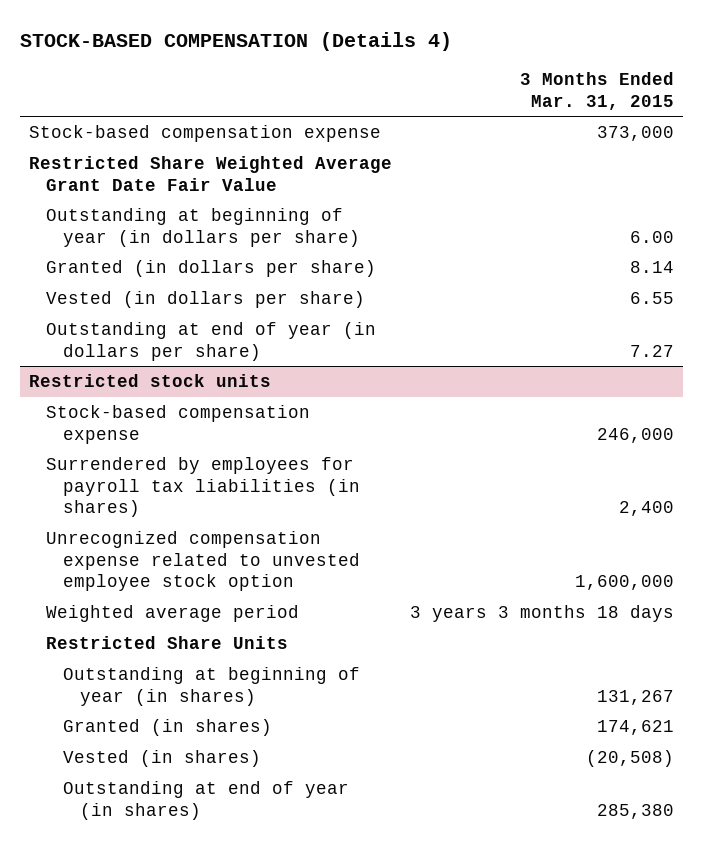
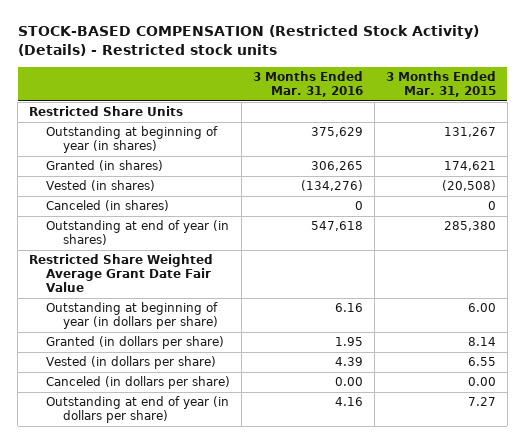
[19,31,452,51] STOCK-BASED COMPENSATION (Details 4) -> [17,25,479,56] STOCK-BASED COMPENSATION (Restricted Stock Activity) (Details) - Restricted stock units
none -> [252,71,363,98] 3 Months Ended Mar. 31, 2016
[28,125,381,143] Stock-based compensation expense -> none
[28,374,271,388] Restricted stock units -> none
[45,405,310,444] Stock-based compensation expense -> none
[45,457,361,518] Surrendered by employees for payroll tax liabilities (in shares) -> none
[45,531,361,592] Unrecognized compensation expense related to unvested employee stock option -> none
[45,605,299,623] Weighted average period -> none
none -> [45,200,169,212] Canceled (in shares)
[28,156,392,191] Restricted Share Weighted Average Grant Date Fair Value -> [29,254,214,293] Restricted Share Weighted Average Grant Date Fair Value
[45,208,361,247] Outstanding at beginning of year (in dollars per share) -> [45,302,218,330] Outstanding at beginning of year (in dollars per share)
[45,260,376,278] Granted (in dollars per share) -> [45,336,224,350] Granted (in dollars per share)
[45,291,365,309] Vested (in dollars per share) -> [45,356,216,370] Vested (in dollars per share)
none -> [45,376,230,390] Canceled (in dollars per share)
[45,322,376,361] Outstanding at end of year (in dollars per share) -> [45,396,229,424] Outstanding at end of year (in dollars per share)

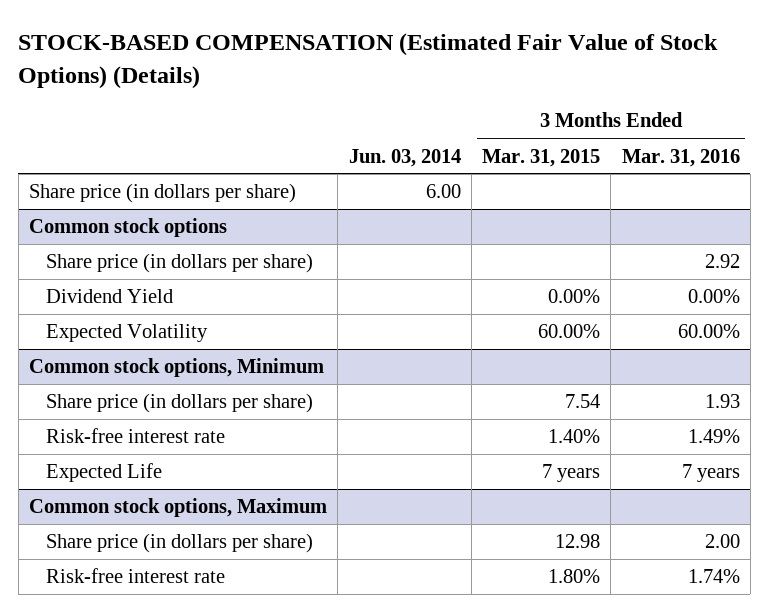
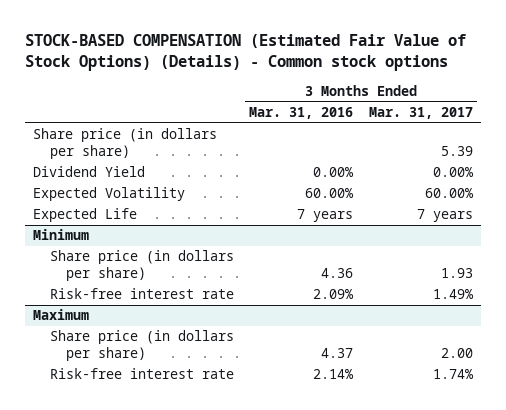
[18,33,719,89] STOCK-BASED COMPENSATION (Estimated Fair Value of Stock Options) (Details) -> [25,33,467,71] STOCK-BASED COMPENSATION (Estimated Fair Value of Stock Options) (Details) - Common stock options
[348,148,461,167] Jun. 03, 2014 -> none
[482,148,601,167] Mar. 31, 2015 -> none
none -> [368,106,473,119] Mar. 31, 2017
[29,218,228,238] Common stock options -> none
[45,253,313,274] Share price (in dollars per share) -> none
[29,358,325,378] Common stock options, Minimum -> none
[45,393,313,414] Share price (in dollars per share) -> none
[45,428,225,444] Risk-free interest rate -> none
[29,498,328,518] Common stock options, Maximum -> none
none -> [32,229,89,241] Minimum
[704,534,740,549] 2.00 -> [321,268,354,279] 4.36
[687,569,740,584] 1.74% -> [313,289,355,300] 2.09%
none -> [32,309,89,321] Maximum
none -> [49,330,234,362] Share price (in dollars per share)
none -> [49,368,234,380] Risk-free interest rate

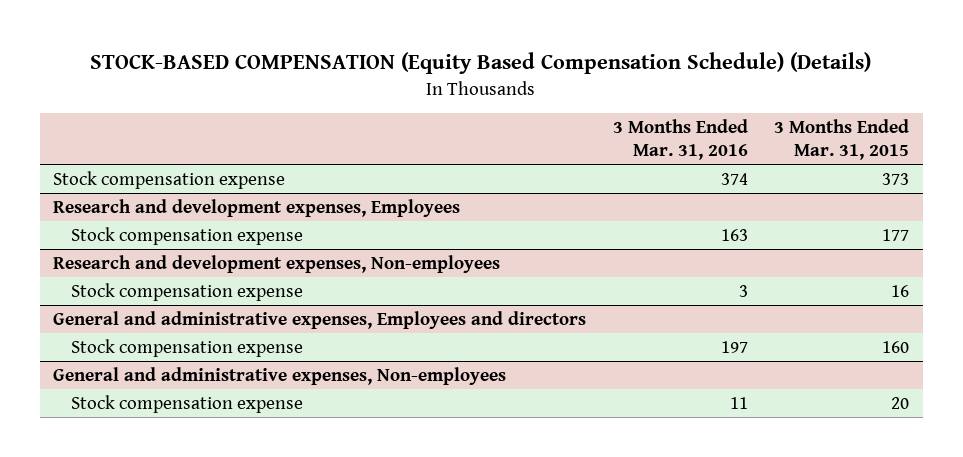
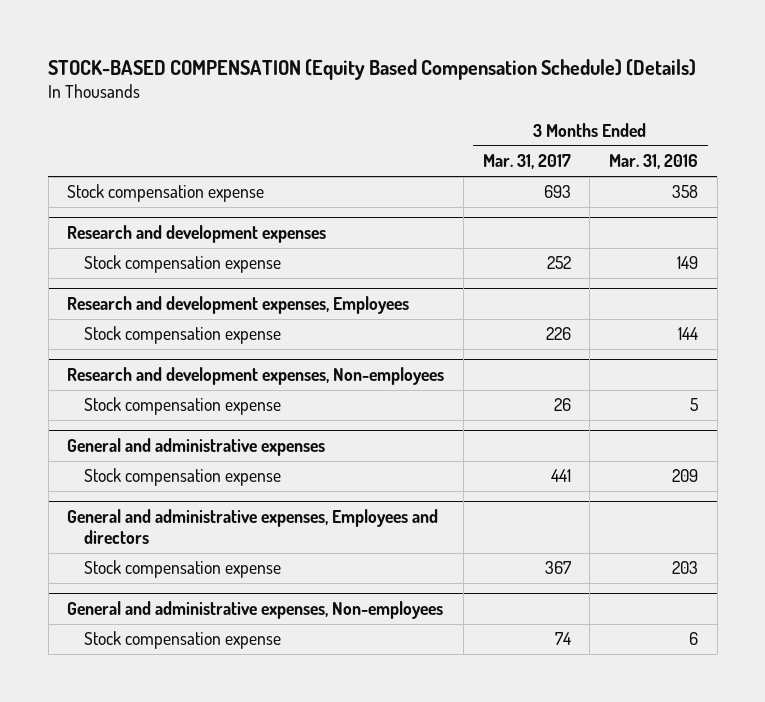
[774,119,910,160] 3 Months Ended Mar. 31, 2015 -> none
none -> [482,154,571,170] Mar. 31, 2017
[720,172,748,185] 374 -> [672,185,699,199] 358
none -> [67,225,327,244] Research and development expenses
none -> [83,255,281,274] Stock compensation expense
[720,228,748,241] 163 -> [678,327,699,341] 144
[738,284,748,297] 3 -> [690,398,699,412] 5
none -> [67,438,326,457] General and administrative expenses
none -> [83,468,281,487] Stock compensation expense
[720,340,748,353] 197 -> [672,561,699,575] 203
[729,396,748,409] 11 -> [689,632,699,646] 6

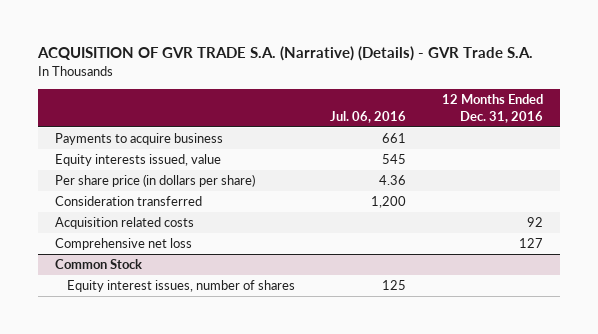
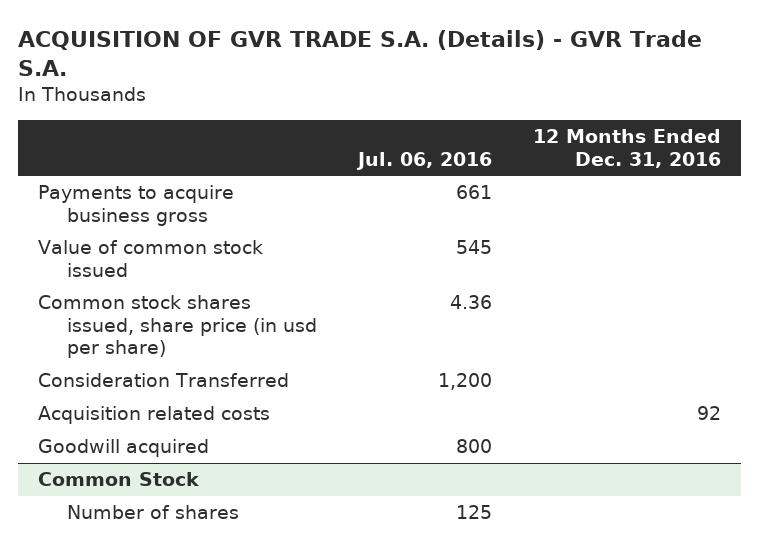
[36,46,533,62] ACQUISITION OF GVR TRADE S.A. (Narrative) (Details) - GVR Trade S.A. -> [17,29,702,76] ACQUISITION OF GVR TRADE S.A. (Details) - GVR Trade S.A.
[55,133,224,146] Payments to acquire business -> [38,185,235,226] Payments to acquire business gross
[55,154,222,167] Equity interests issued, value -> [38,240,264,277] Value of common stock issued
[55,174,256,188] Per share price (in dollars per share) -> [38,295,317,359] Common stock shares issued, share price (in usd per share)
[55,196,203,207] Consideration transferred -> [38,373,290,388] Consideration Transferred
[55,238,193,251] Comprehensive net loss -> none
none -> [38,439,210,458] Goodwill acquired
[67,280,296,293] Equity interest issues, number of shares -> [66,505,239,520] Number of shares

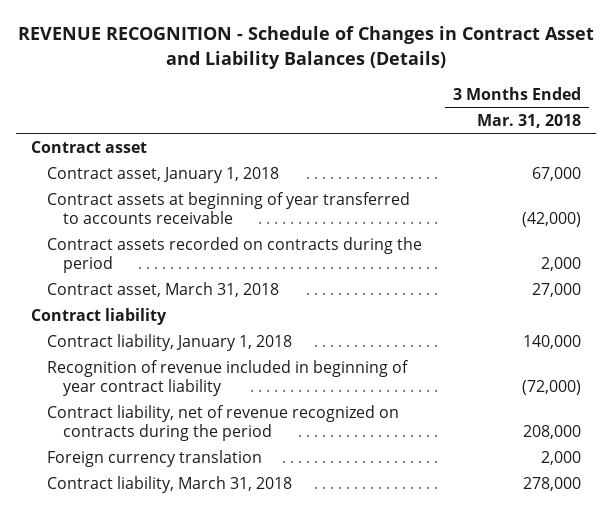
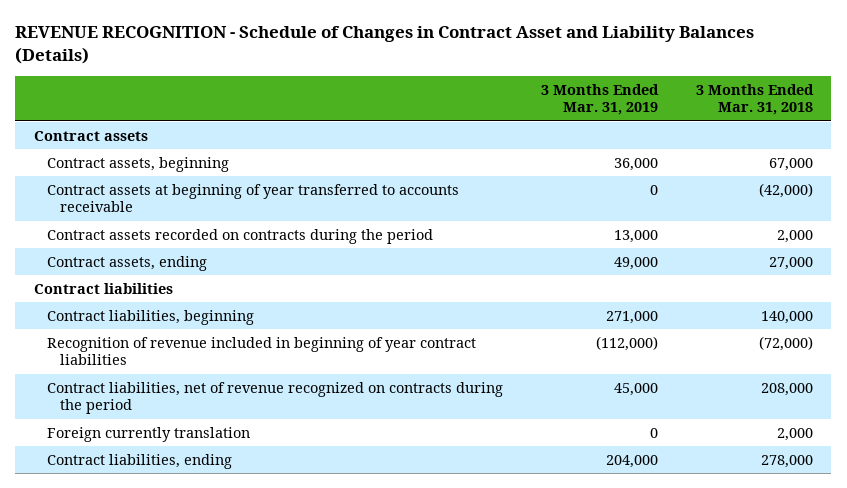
none -> [540,83,659,116] 3 Months Ended Mar. 31, 2019
[31,140,148,153] Contract asset -> [34,131,149,142] Contract assets
[47,166,280,183] Contract asset, January 1, 2018 -> [47,157,230,173] Contract assets, beginning
[47,281,280,297] Contract asset, March 31, 2018 -> [47,256,208,272] Contract assets, ending
[31,307,168,325] Contract liability -> [34,283,174,295] Contract liabilities
[47,333,293,351] Contract liability, January 1, 2018 -> [47,310,255,326] Contract liabilities, beginning
[47,359,410,396] Recognition of revenue included in beginning of year contract liability -> [47,337,477,366] Recognition of revenue included in beginning of year contract liabilities
[47,404,400,441] Contract liability, net of revenue recognized on contracts during the period -> [47,382,504,415] Contract liabilities, net of revenue recognized on contracts during the period
[47,449,263,467] Foreign currency translation -> [47,427,251,443] Foreign currently translation
[47,475,293,493] Contract liability, March 31, 2018 -> [47,454,233,470] Contract liabilities, ending

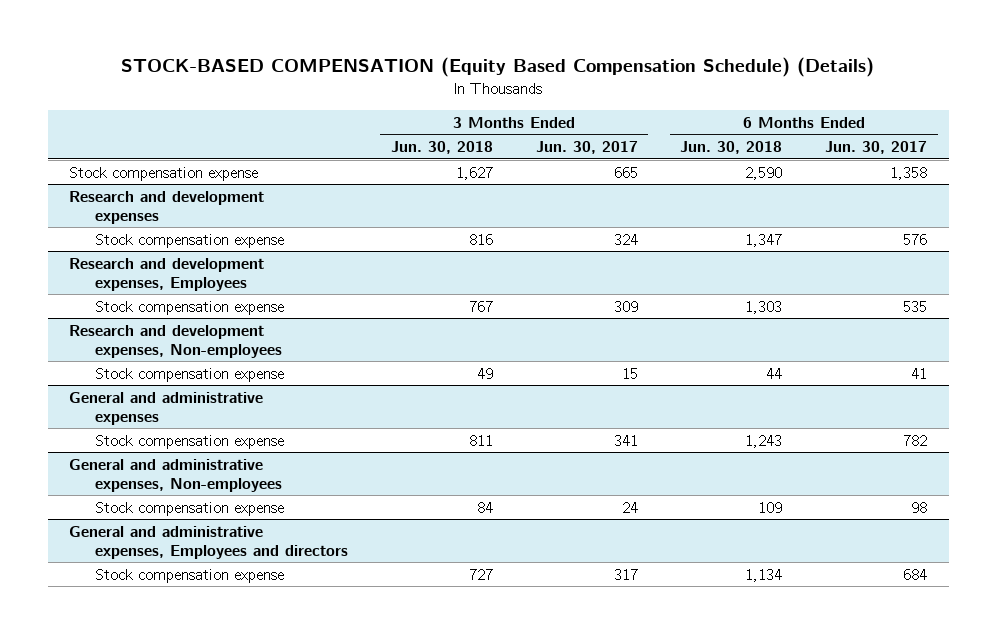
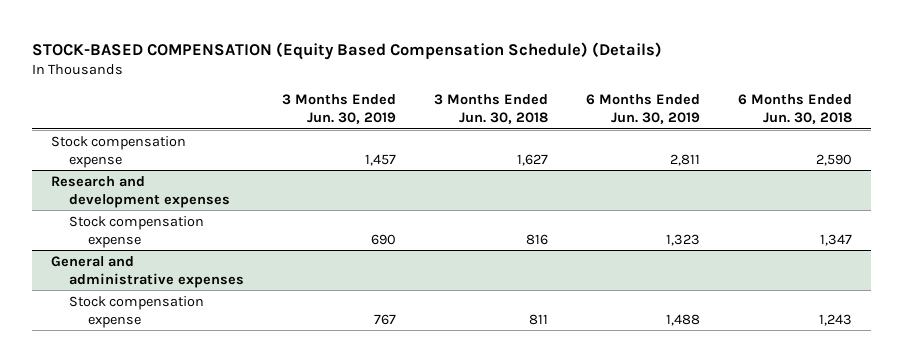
[535,141,638,155] Jun. 30, 2017 -> none
[825,141,928,155] Jun. 30, 2017 -> none
none -> [282,94,397,125] 3 Months Ended Jun. 30, 2019
none -> [586,94,701,125] 6 Months Ended Jun. 30, 2019
[69,257,265,291] Research and development expenses, Employees -> none
[94,300,284,315] Stock compensation expense -> none
[69,324,282,358] Research and development expenses, Non-employees -> none
[94,367,284,382] Stock compensation expense -> none
[69,458,282,492] General and administrative expenses, Non-employees -> none
[94,501,284,516] Stock compensation expense -> none
[69,525,348,559] General and administrative expenses, Employees and directors -> none
[94,568,284,583] Stock compensation expense -> none

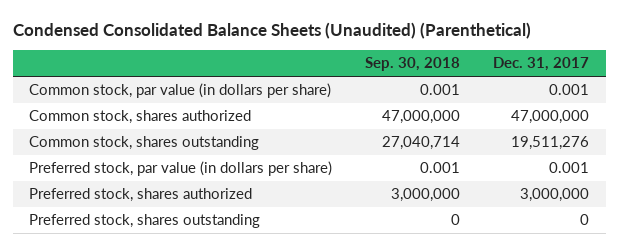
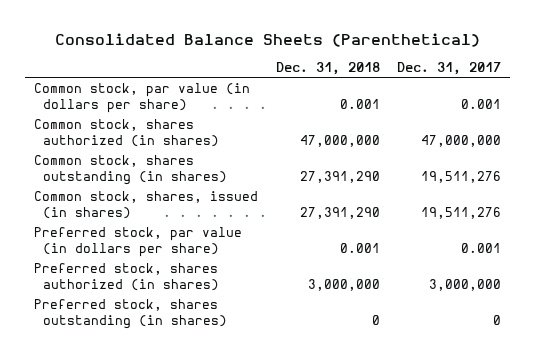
[12,21,531,39] Condensed Consolidated Balance Sheets (Unaudited) (Parenthetical) -> [54,32,480,47] Consolidated Balance Sheets (Parenthetical)
[365,57,461,72] Sep. 30, 2018 -> none
none -> [275,61,380,75] Dec. 31, 2018
[29,110,252,125] Common stock, shares authorized -> [34,118,220,147] Common stock, shares authorized (in shares)
[29,136,260,151] Common stock, shares outstanding -> [34,154,228,185] Common stock, shares outstanding (in shares)
none -> [34,190,259,219] Common stock, shares, issued (in shares)
[29,188,253,203] Preferred stock, shares authorized -> [34,262,220,291] Preferred stock, shares authorized (in shares)
[29,214,261,229] Preferred stock, shares outstanding -> [34,298,228,329] Preferred stock, shares outstanding (in shares)

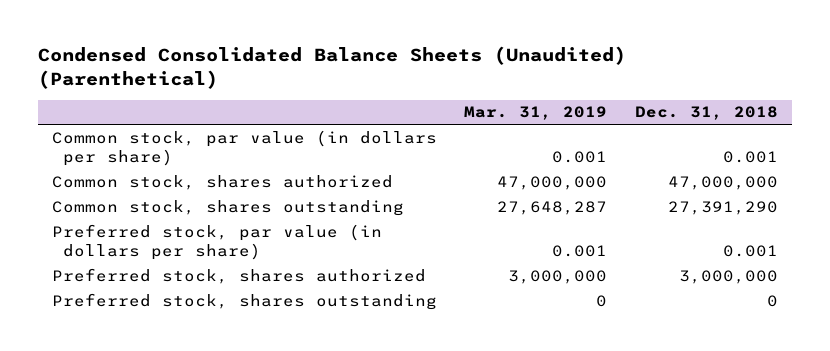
[54,32,480,47] Consolidated Balance Sheets (Parenthetical) -> [37,46,626,89] Condensed Consolidated Balance Sheets (Unaudited) (Parenthetical)
[397,61,502,75] Dec. 31, 2017 -> none
none -> [464,106,608,121] Mar. 31, 2019
[34,190,259,219] Common stock, shares, issued (in shares) -> none
[34,118,220,147] Common stock, shares authorized (in shares) -> [51,174,393,190] Common stock, shares authorized
[34,154,228,185] Common stock, shares outstanding (in shares) -> [51,199,404,216] Common stock, shares outstanding
[34,262,220,291] Preferred stock, shares authorized (in shares) -> [51,267,426,284] Preferred stock, shares authorized
[34,298,228,329] Preferred stock, shares outstanding (in shares) -> [51,292,437,310] Preferred stock, shares outstanding

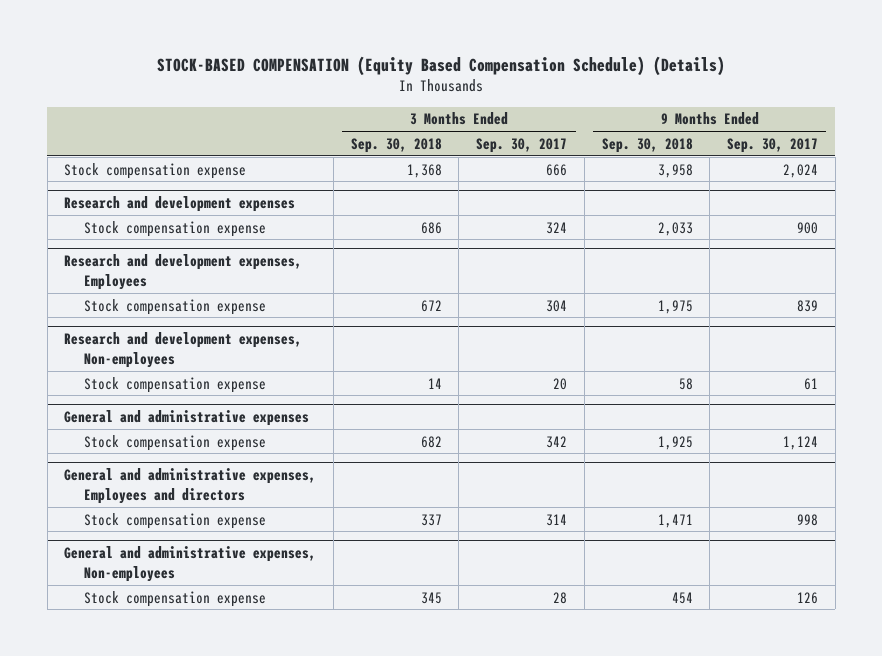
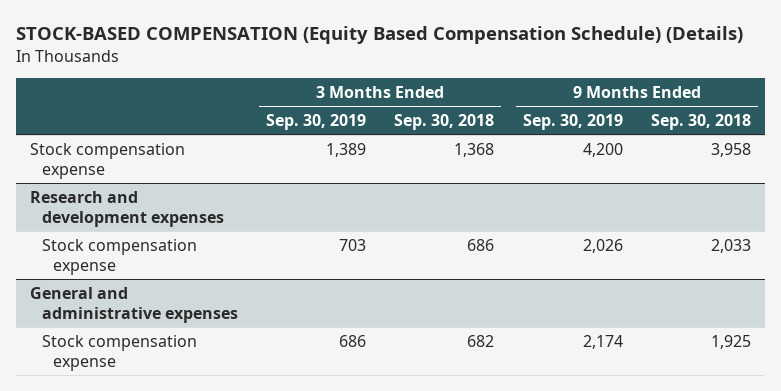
[476,137,568,153] Sep. 30, 2017 -> none
[726,137,818,153] Sep. 30, 2017 -> none
none -> [266,113,367,130] Sep. 30, 2019
none -> [522,113,623,130] Sep. 30, 2019
[64,254,303,291] Research and development expenses, Employees -> none
[83,298,266,315] Stock compensation expense -> none
[64,332,303,369] Research and development expenses, Non-employees -> none
[83,376,266,393] Stock compensation expense -> none
[64,468,317,505] General and administrative expenses, Employees and directors -> none
[83,512,266,529] Stock compensation expense -> none
[64,546,317,583] General and administrative expenses, Non-employees -> none
[83,590,266,607] Stock compensation expense -> none

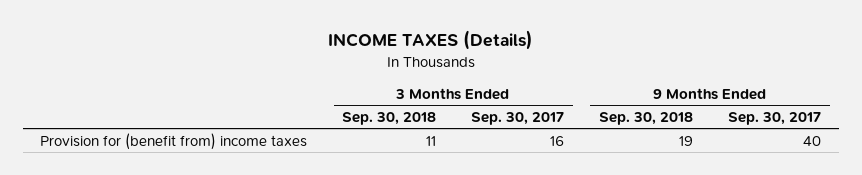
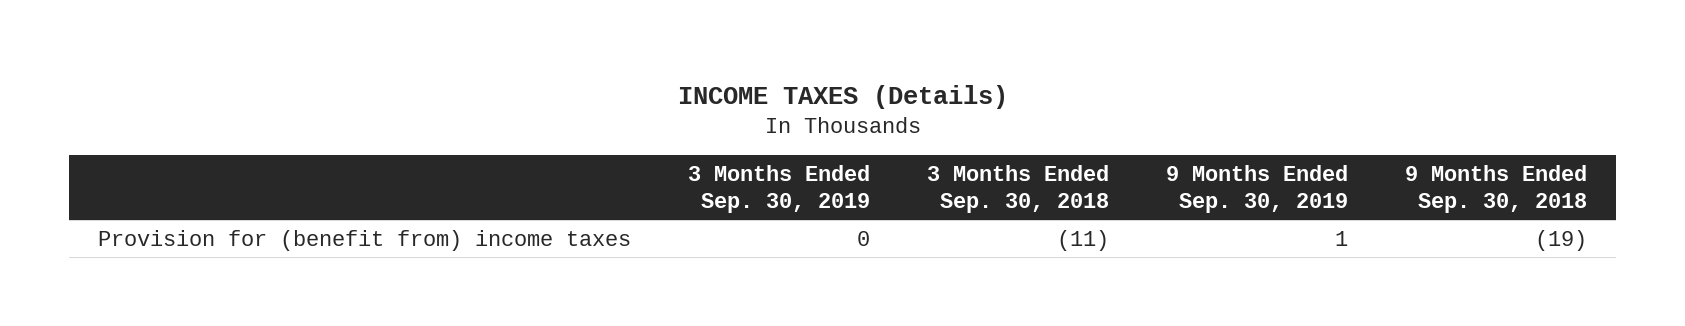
[471,111,565,125] Sep. 30, 2017 -> none
[728,111,822,125] Sep. 30, 2017 -> none
none -> [688,164,871,214] 3 Months Ended Sep. 30, 2019
none -> [1166,164,1349,214] 9 Months Ended Sep. 30, 2019
[426,135,437,146] 11 -> [1057,229,1110,251] (11)
[679,135,694,146] 19 -> [1535,229,1588,251] (19)

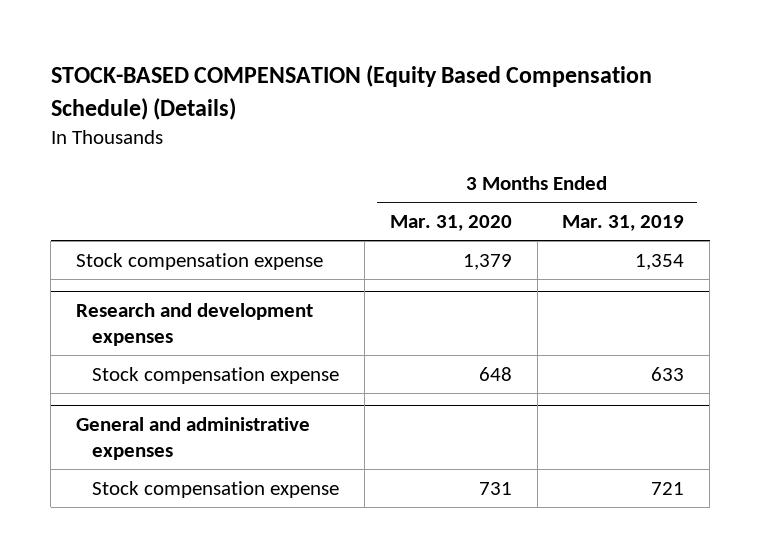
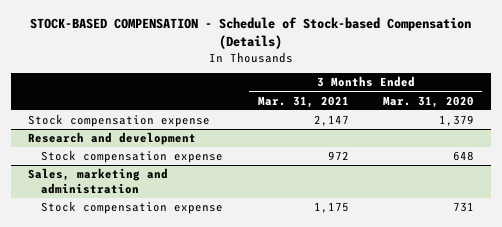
[50,65,652,120] STOCK-BASED COMPENSATION (Equity Based Compensation Schedule) (Details) -> [29,17,471,50] STOCK-BASED COMPENSATION - Schedule of Stock-based Compensation (Details)
[562,215,685,232] Mar. 31, 2019 -> none
none -> [257,95,349,108] Mar. 31, 2021
[76,303,314,346] Research and development expenses -> [27,132,196,146] Research and development
[76,417,311,460] General and administrative expenses -> [27,168,168,194] Sales, marketing and administration

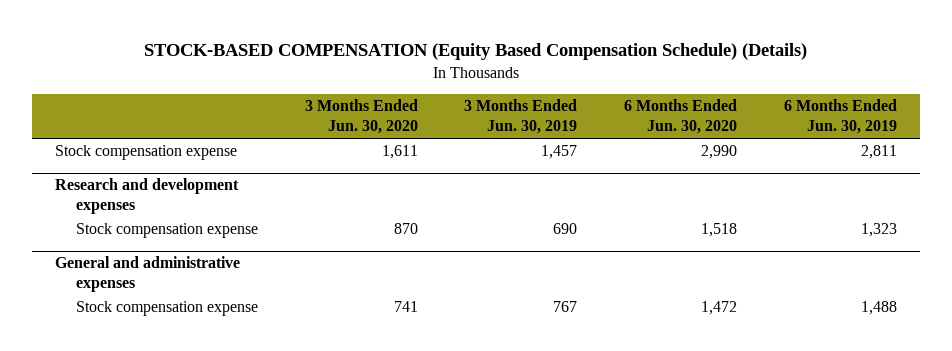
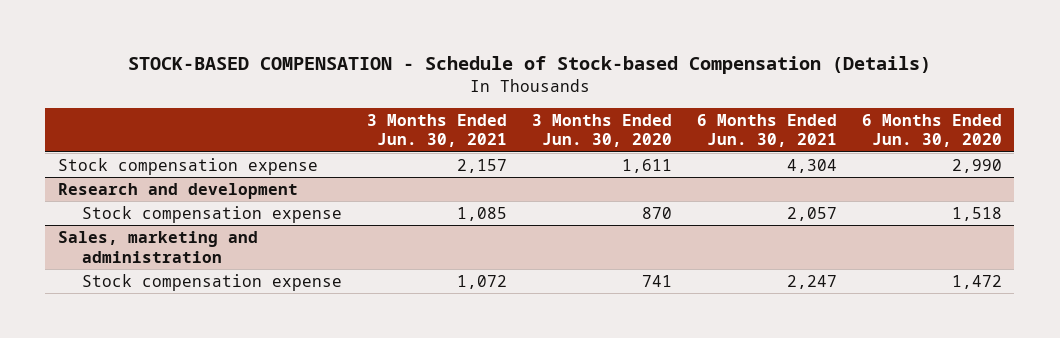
[143,43,807,61] STOCK-BASED COMPENSATION (Equity Based Compensation Schedule) (Details) -> [127,56,931,75] STOCK-BASED COMPENSATION - Schedule of Stock-based Compensation (Details)
[464,99,578,135] 3 Months Ended Jun. 30, 2019 -> none
[784,99,898,135] 6 Months Ended Jun. 30, 2019 -> none
none -> [367,113,508,148] 3 Months Ended Jun. 30, 2021
none -> [697,113,838,148] 6 Months Ended Jun. 30, 2021
[54,178,239,215] Research and development expenses -> [57,182,298,199] Research and development
[54,256,240,293] General and administrative expenses -> [57,230,258,263] Sales, marketing and administration

